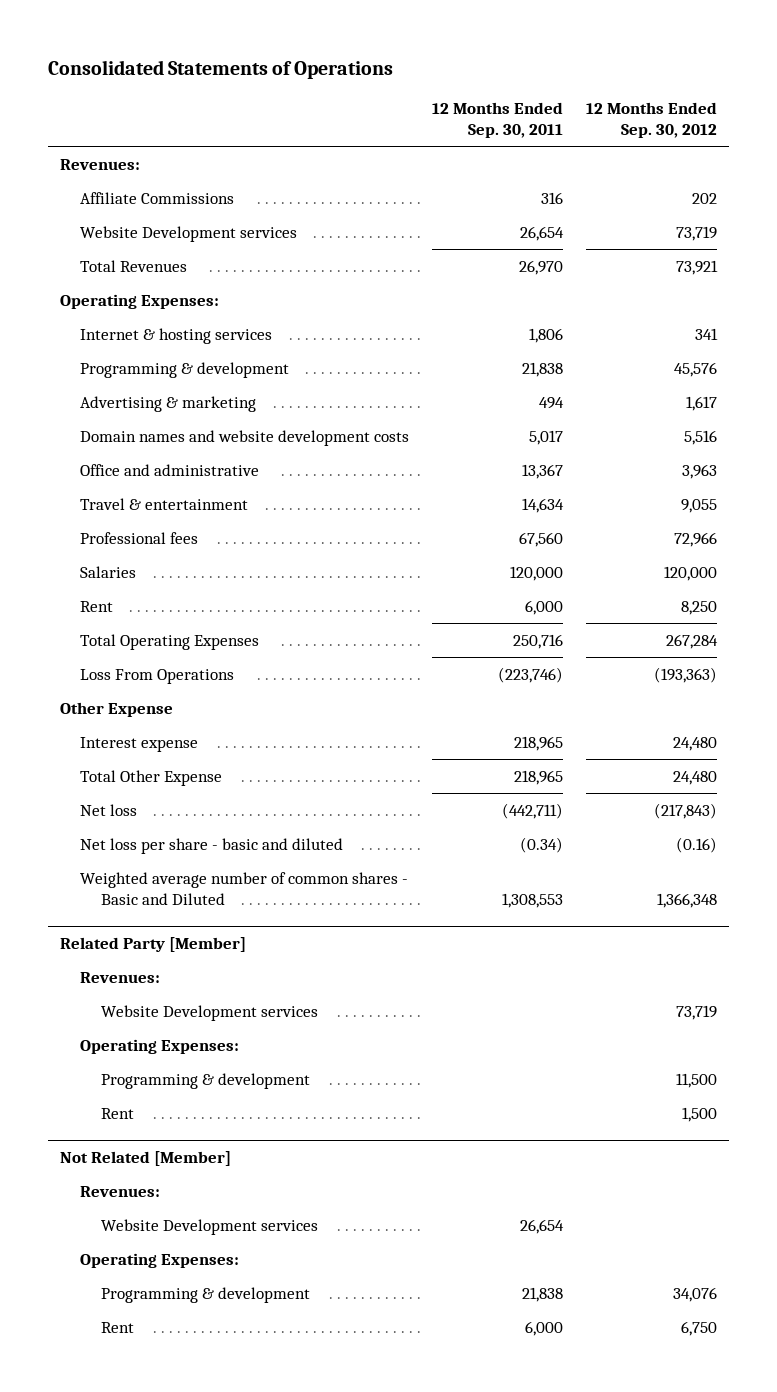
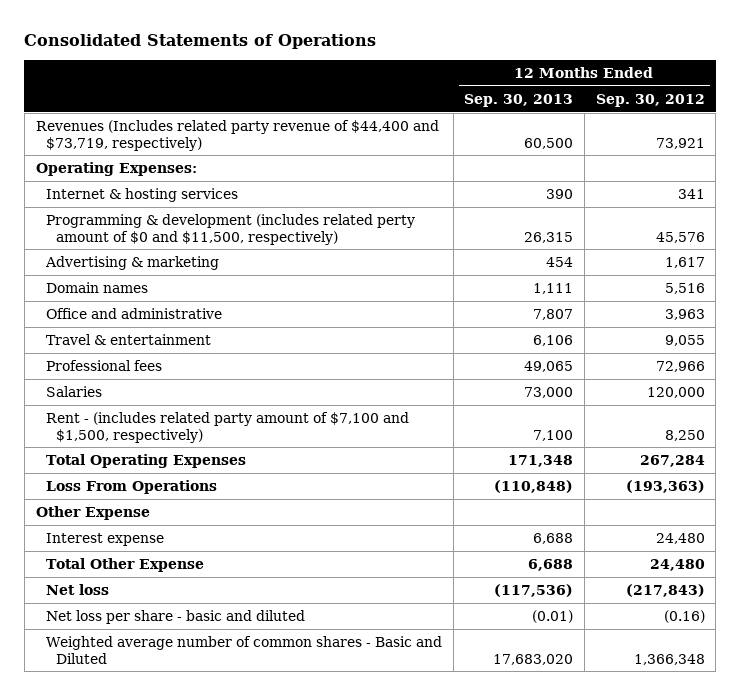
[432,102,564,139] 12 Months Ended Sep. 30, 2011 -> none
none -> [464,93,574,107] Sep. 30, 2013
[59,158,140,170] Revenues: -> none
[80,191,235,204] Affiliate Commissions -> none
[80,225,298,242] Website Development services -> none
[80,259,188,272] Total Revenues -> [35,120,439,151] Revenues (Includes related party revenue of $44,400 and $73,719, respectively)
[80,361,290,378] Programming & development -> [45,214,415,245] Programming & development (includes related perty amount of $0 and $11,500, respectively)
[80,429,410,446] Domain names and website development costs -> [45,282,148,294] Domain names
[80,600,114,612] Rent -> [45,412,409,443] Rent - (includes related party amount of $7,100 and $1,500, respectively)
[59,937,246,953] Related Party [Member] -> none
[80,971,161,983] Revenues: -> none
[100,1004,318,1021] Website Development services -> none
[80,1038,240,1054] Operating Expenses: -> none
[100,1072,310,1089] Programming & development -> none
[100,1107,134,1119] Rent -> none
[59,1151,231,1167] Not Related [Member] -> none
[80,1185,161,1197] Revenues: -> none
[100,1218,318,1235] Website Development services -> none
[80,1252,240,1268] Operating Expenses: -> none
[100,1286,310,1303] Programming & development -> none
[100,1321,134,1333] Rent -> none

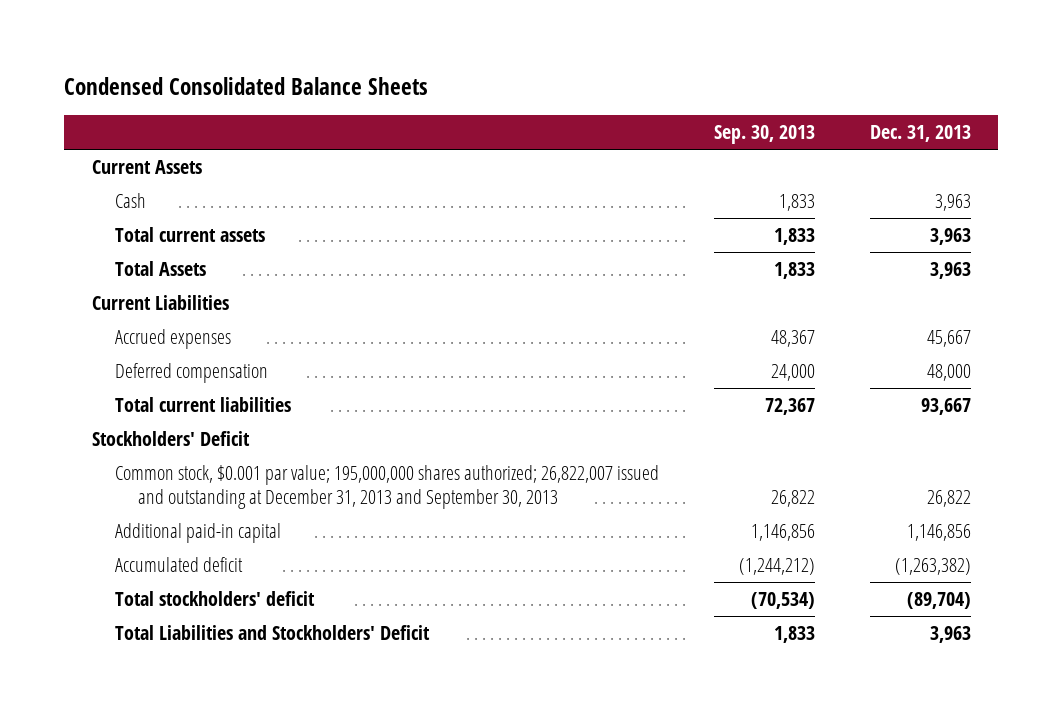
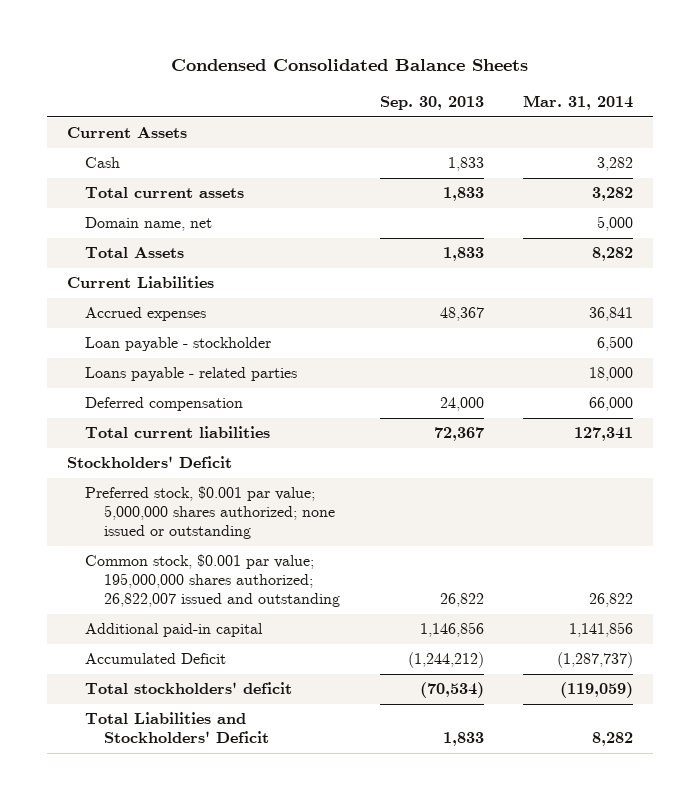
[869,125,971,143] Dec. 31, 2013 -> none
none -> [523,94,634,110] Mar. 31, 2014
none -> [85,217,213,232] Domain name, net
none -> [85,337,272,352] Loan payable - stockholder
none -> [85,367,298,382] Loans payable - related parties
none -> [85,486,336,540] Preferred stock, $0.001 par value; 5,000,000 shares authorized; none issued or outstanding
[114,465,659,510] Common stock, $0.001 par value; 195,000,000 shares authorized; 26,822,007 issued and outstanding at December 31, 2013 and September 30, 2013 -> [85,554,341,608] Common stock, $0.001 par value; 195,000,000 shares authorized; 26,822,007 issued and outstanding
[114,557,243,573] Accumulated deficit -> [85,653,227,665] Accumulated Deficit

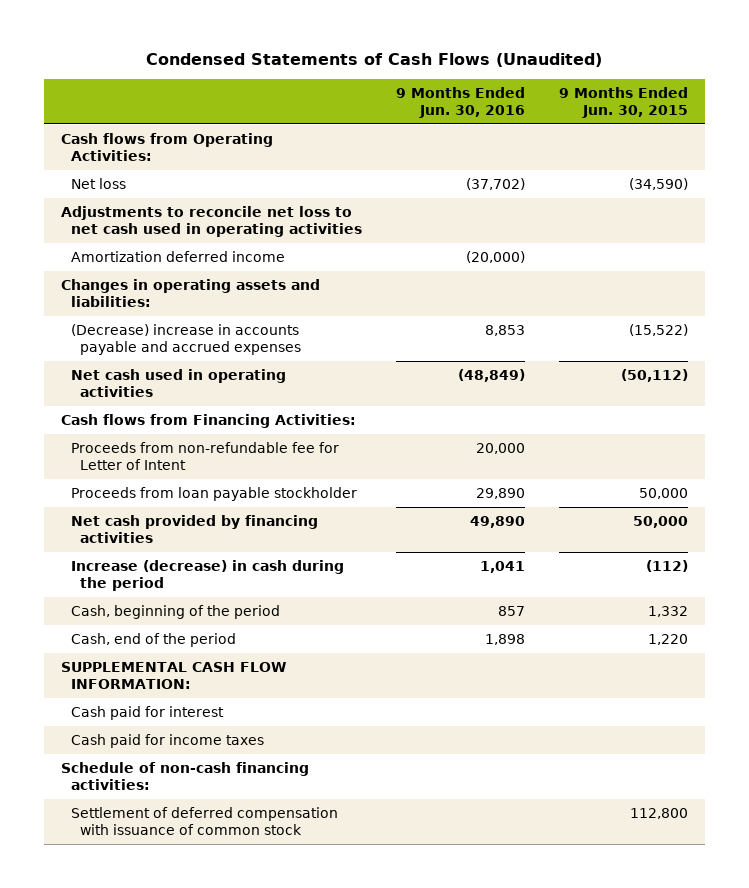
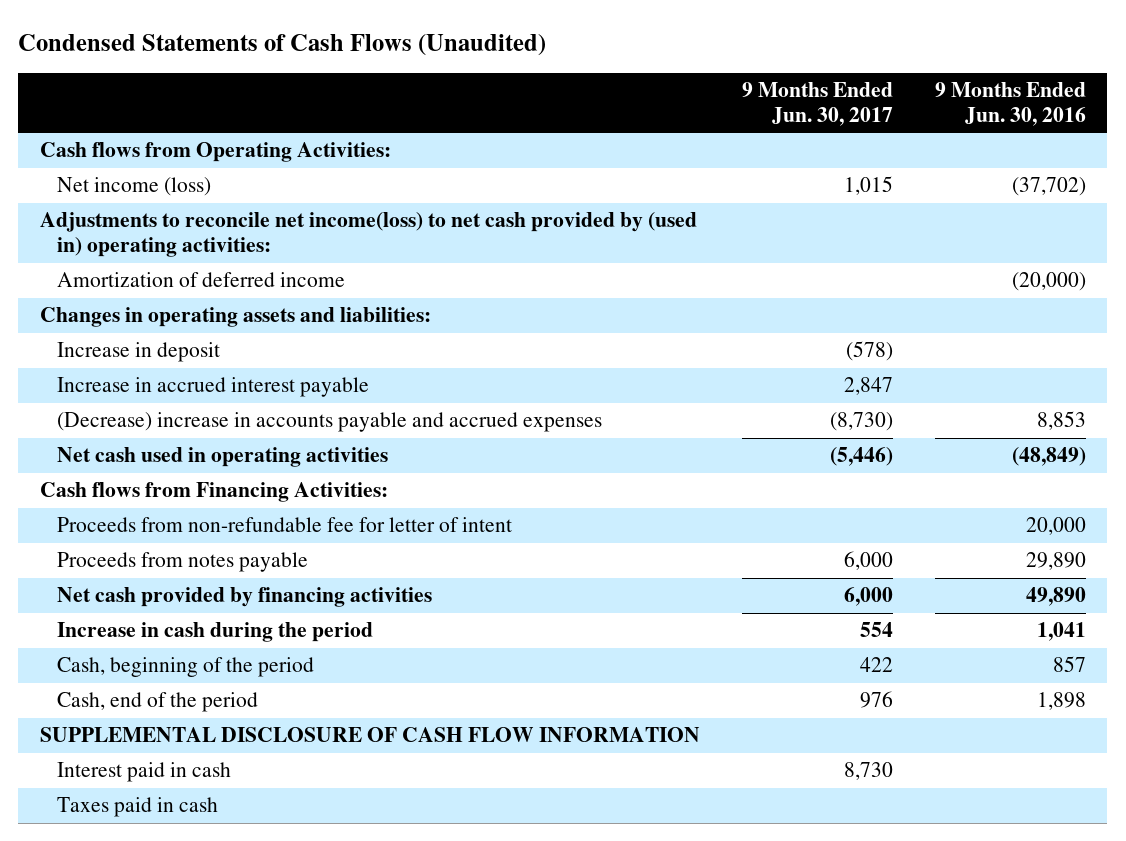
[558,86,688,118] 9 Months Ended Jun. 30, 2015 -> none
none -> [741,82,893,127] 9 Months Ended Jun. 30, 2017
[70,177,126,189] Net loss -> [57,177,212,197] Net income (loss)
[60,205,362,238] Adjustments to reconcile net loss to net cash used in operating activities -> [39,212,697,258] Adjustments to reconcile net income(loss) to net cash provided by (used in) operating activities:
[70,250,285,262] Amortization deferred income -> [57,272,346,288] Amortization of deferred income
none -> [57,342,221,363] Increase in deposit
none -> [57,377,370,398] Increase in accrued interest payable
[70,441,339,471] Proceeds from non-refundable fee for Letter of Intent -> [57,517,513,533] Proceeds from non-refundable fee for letter of intent
[70,486,357,501] Proceeds from loan payable stockholder -> [57,552,309,573] Proceeds from notes payable
[70,559,344,592] Increase (decrease) in cash during the period -> [57,622,374,643] Increase in cash during the period
[60,761,309,791] Schedule of non-cash financing activities: -> none
[70,806,338,836] Settlement of deferred compensation with issuance of common stock -> none
[60,661,286,690] SUPPLEMENTAL CASH FLOW INFORMATION: -> [39,727,700,743] SUPPLEMENTAL DISCLOSURE OF CASH FLOW INFORMATION
[70,705,224,720] Cash paid for interest -> [57,762,232,783] Interest paid in cash
[70,733,264,748] Cash paid for income taxes -> [57,797,219,818] Taxes paid in cash

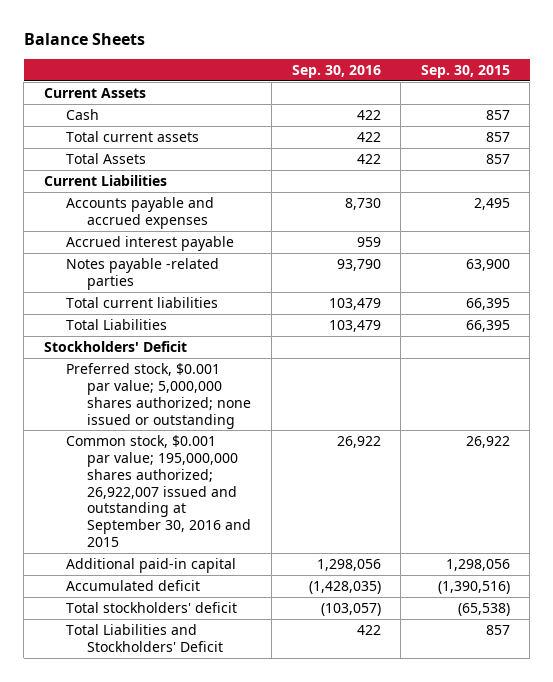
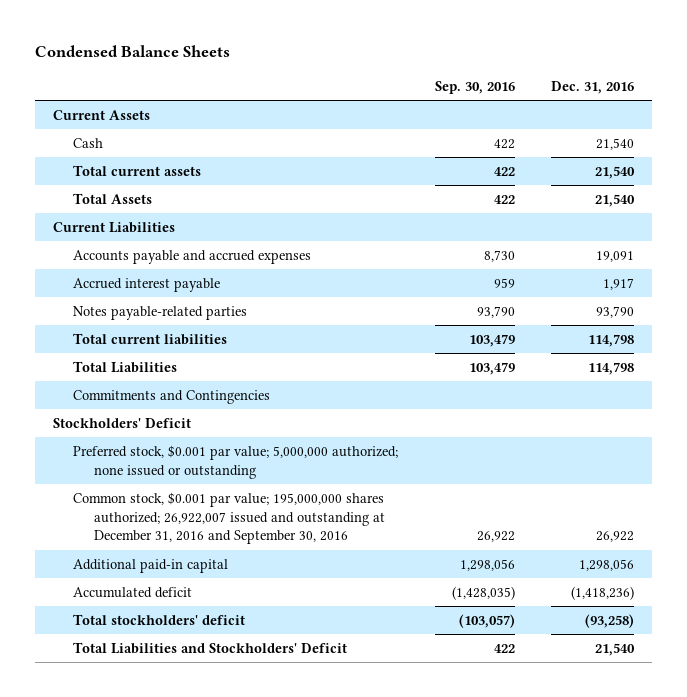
[23,33,145,46] Balance Sheets -> [34,45,230,58] Condensed Balance Sheets
[420,65,510,79] Sep. 30, 2015 -> none
none -> [550,80,634,94] Dec. 31, 2016
[65,257,219,290] Notes payable -related parties -> [73,305,248,320] Notes payable-related parties
none -> [73,389,271,404] Commitments and Contingencies
[65,362,252,429] Preferred stock, $0.001 par value; 5,000,000 shares authorized; none issued or outstanding -> [73,444,399,479] Preferred stock, $0.001 par value; 5,000,000 authorized; none issued or outstanding
[65,434,252,548] Common stock, $0.001 par value; 195,000,000 shares authorized; 26,922,007 issued and outstanding at September 30, 2016 and 2015 -> [73,491,385,545] Common stock, $0.001 par value; 195,000,000 shares authorized; 26,922,007 issued and outstanding at December 31, 2016 and September 30, 2016

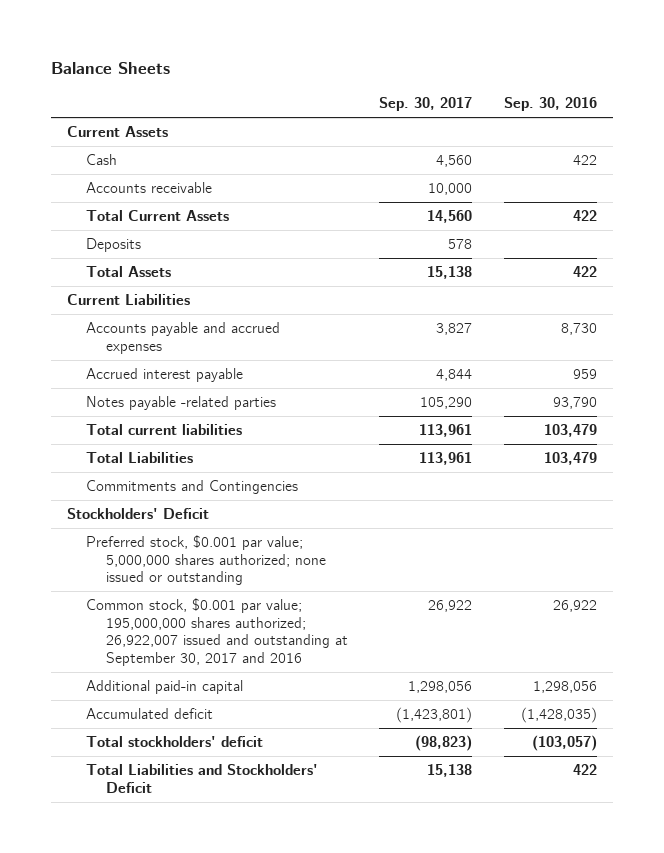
[34,45,230,58] Condensed Balance Sheets -> [51,62,171,75] Balance Sheets
[550,80,634,94] Dec. 31, 2016 -> none
none -> [379,97,473,112] Sep. 30, 2017
none -> [86,182,213,194] Accounts receivable
[73,164,202,176] Total current assets -> [86,210,230,222] Total Current Assets
none -> [86,238,142,253] Deposits
[73,305,248,320] Notes payable-related parties -> [86,396,277,411] Notes payable -related parties
[73,444,399,479] Preferred stock, $0.001 par value; 5,000,000 authorized; none issued or outstanding -> [86,535,326,586] Preferred stock, $0.001 par value; 5,000,000 shares authorized; none issued or outstanding
[73,491,385,545] Common stock, $0.001 par value; 195,000,000 shares authorized; 26,922,007 issued and outstanding at December 31, 2016 and September 30, 2016 -> [86,598,348,666] Common stock, $0.001 par value; 195,000,000 shares authorized; 26,922,007 issued and outstanding at September 30, 2017 and 2016

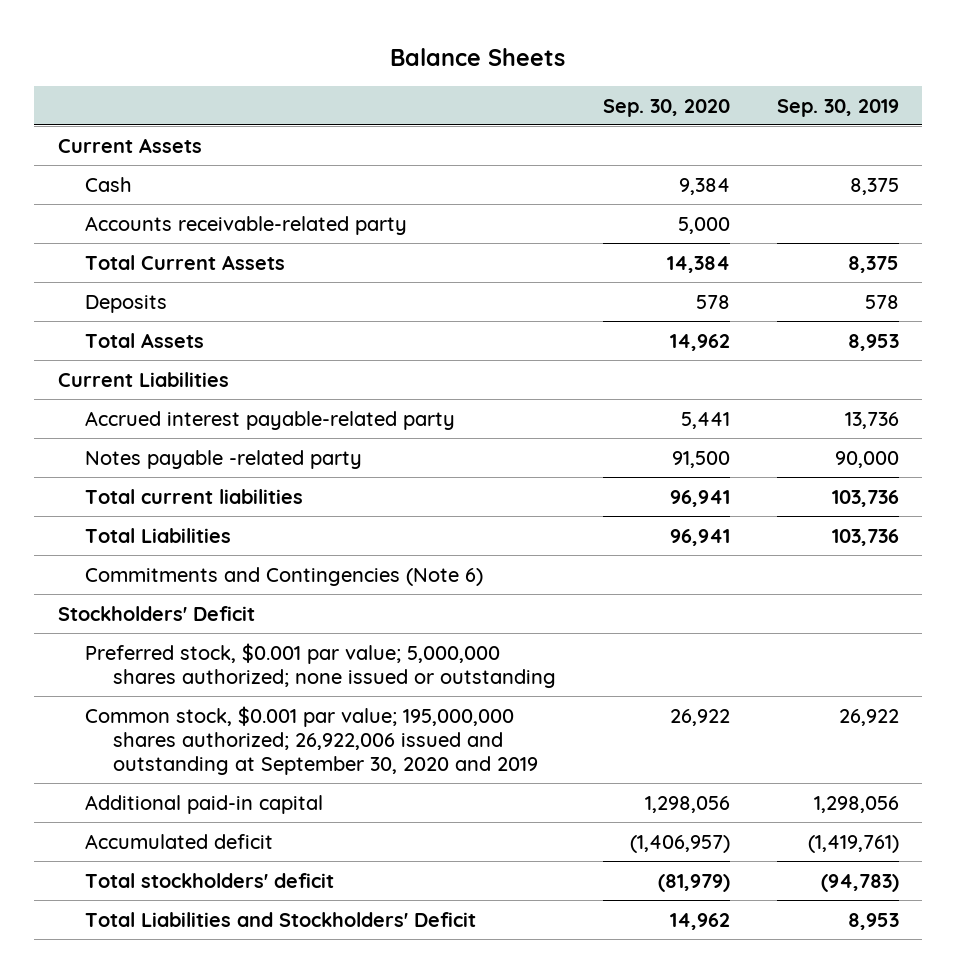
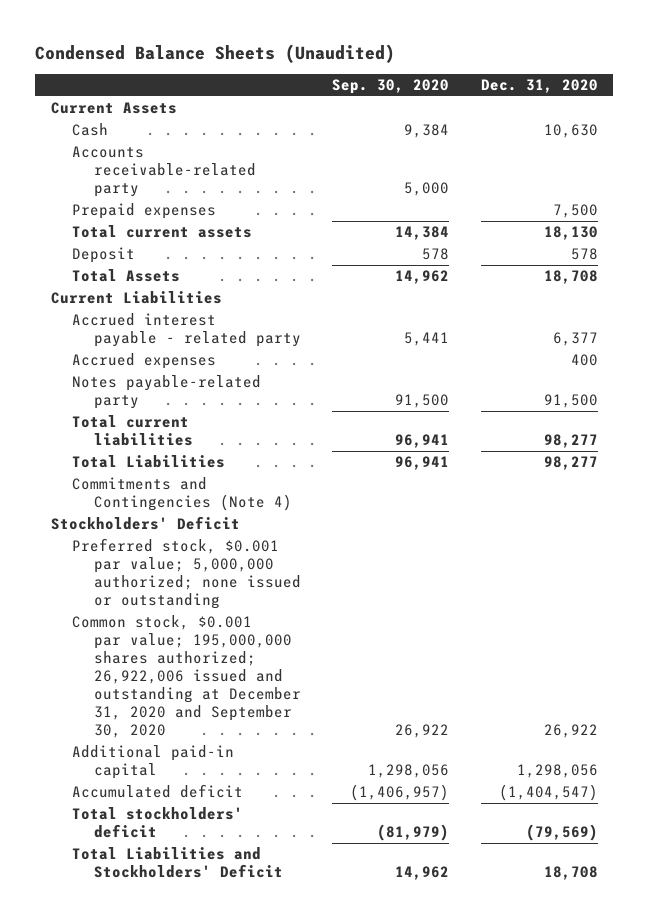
[390,47,566,66] Balance Sheets -> [35,43,396,63] Condensed Balance Sheets (Unaudited)
[776,98,899,117] Sep. 30, 2019 -> none
none -> [480,78,598,93] Dec. 31, 2020
none -> [72,203,217,220] Prepaid expenses
[85,254,286,270] Total Current Assets -> [72,225,253,239] Total current assets
[85,294,168,313] Deposits -> [72,247,136,264] Deposit
[85,410,456,430] Accrued interest payable-related party -> [72,313,301,348] Accrued interest payable - related party
none -> [72,353,217,370] Accrued expenses
[85,449,363,469] Notes payable -related party -> [72,375,262,410] Notes payable-related party
[85,566,484,586] Commitments and Contingencies (Note 6) -> [72,477,292,512] Commitments and Contingencies (Note 4)
[85,642,557,688] Preferred stock, $0.001 par value; 5,000,000 shares authorized; none issued or outstanding -> [72,538,301,610] Preferred stock, $0.001 par value; 5,000,000 authorized; none issued or outstanding
[85,705,539,775] Common stock, $0.001 par value; 195,000,000 shares authorized; 26,922,006 issued and outstanding at September 30, 2020 and 2019 -> [72,615,301,739] Common stock, $0.001 par value; 195,000,000 shares authorized; 26,922,006 issued and outstanding at December 31, 2020 and September 30, 2020

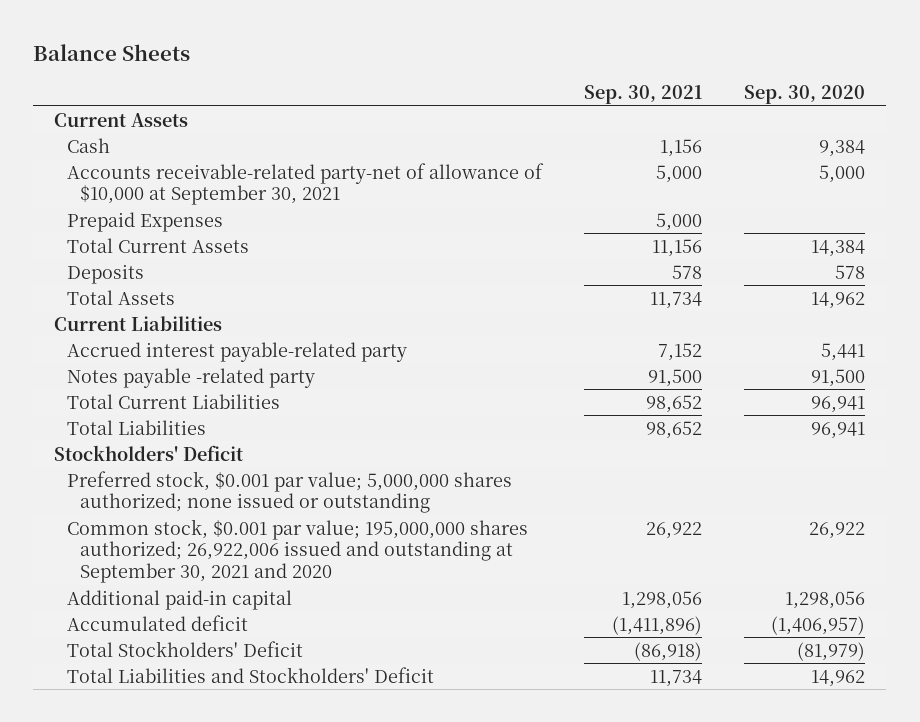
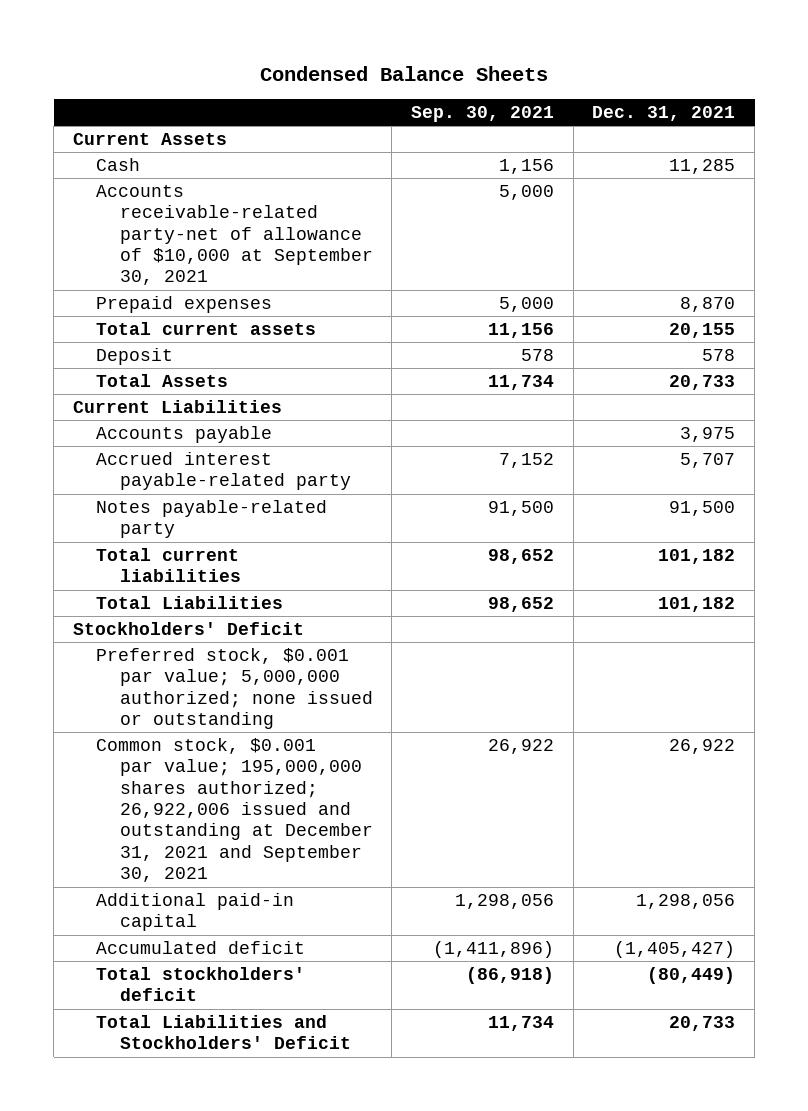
[33,44,191,62] Balance Sheets -> [260,66,549,82] Condensed Balance Sheets
[744,85,866,105] Sep. 30, 2020 -> none
none -> [592,106,736,122] Dec. 31, 2021
[67,211,224,232] Prepaid Expenses -> [96,296,273,314] Prepaid expenses
[67,237,250,253] Total Current Assets -> [96,322,317,336] Total current assets
[67,263,145,284] Deposits -> [96,348,174,366] Deposit
none -> [96,426,273,444] Accounts payable
[67,367,316,388] Notes payable -related party -> [96,500,328,539] Notes payable-related party
[67,393,281,409] Total Current Liabilities -> [96,548,241,583] Total current liabilities
[67,470,513,514] Preferred stock, $0.001 par value; 5,000,000 shares authorized; none issued or outstanding -> [96,648,373,730] Preferred stock, $0.001 par value; 5,000,000 authorized; none issued or outstanding
[67,518,529,584] Common stock, $0.001 par value; 195,000,000 shares authorized; 26,922,006 issued and outstanding at September 30, 2021 and 2020 -> [96,738,373,883] Common stock, $0.001 par value; 195,000,000 shares authorized; 26,922,006 issued and outstanding at December 31, 2021 and September 30, 2021
[67,640,304,657] Total Stockholders' Deficit -> [96,967,306,1002] Total stockholders' deficit

